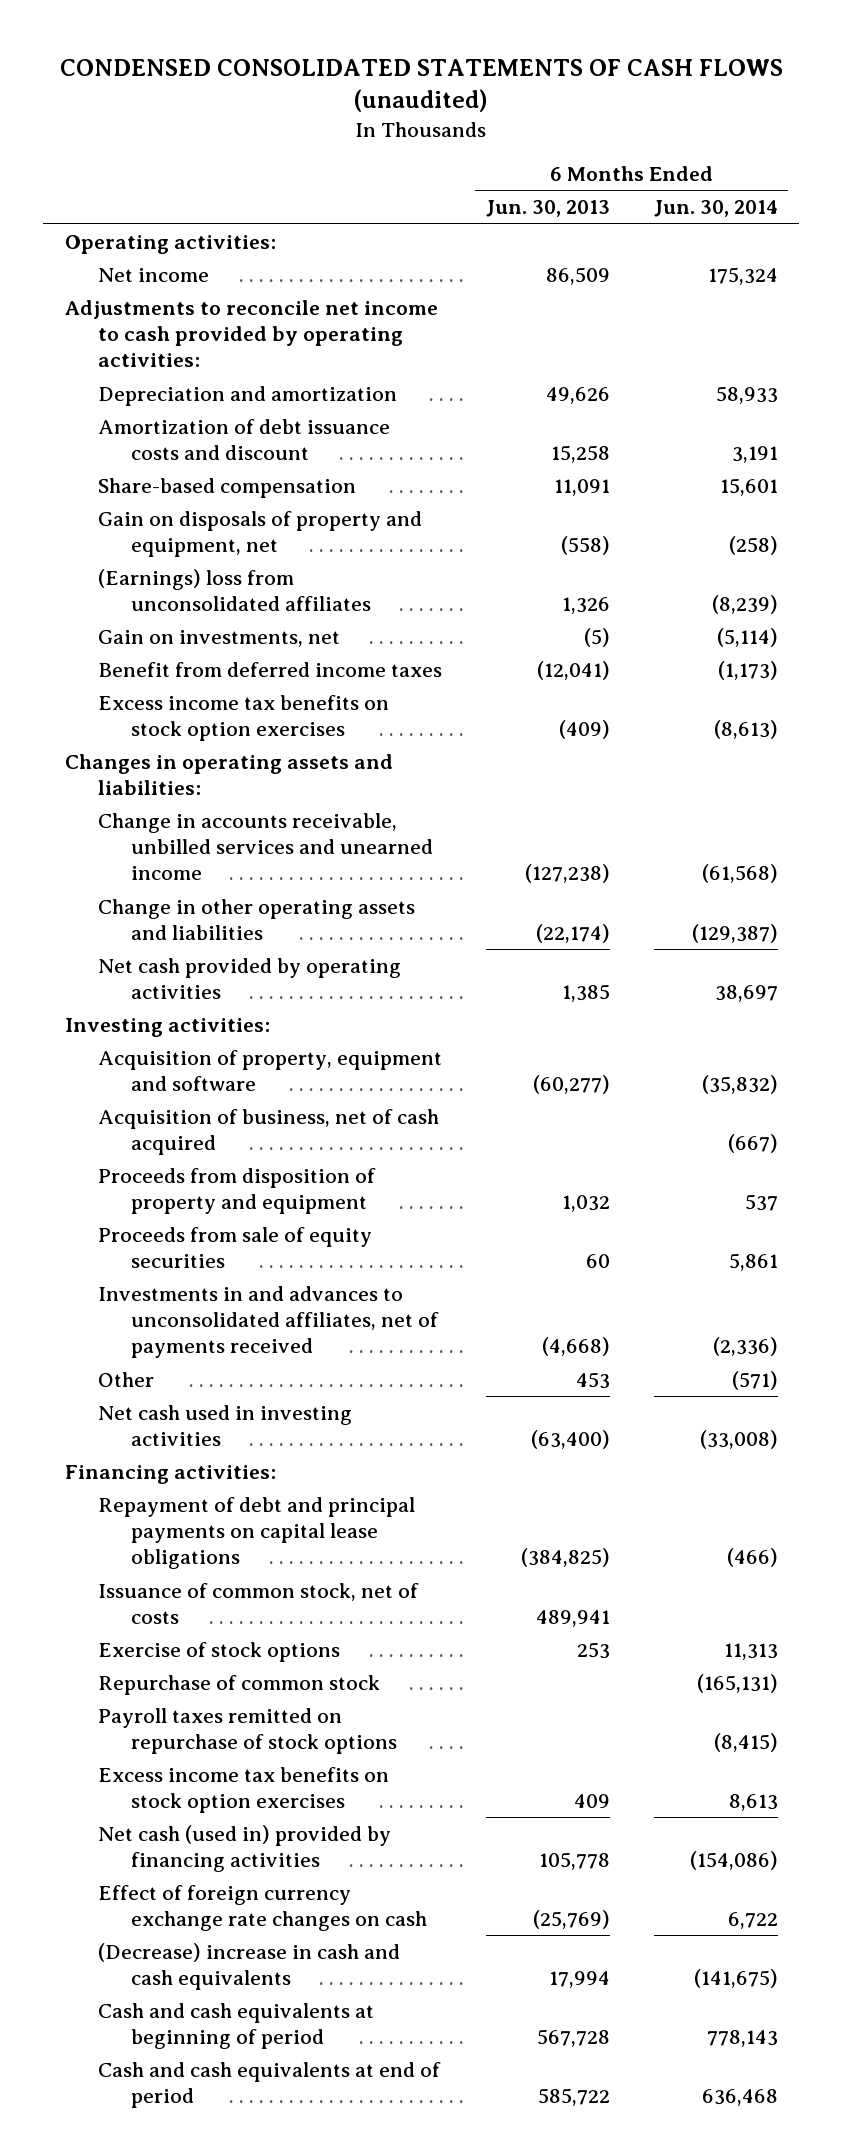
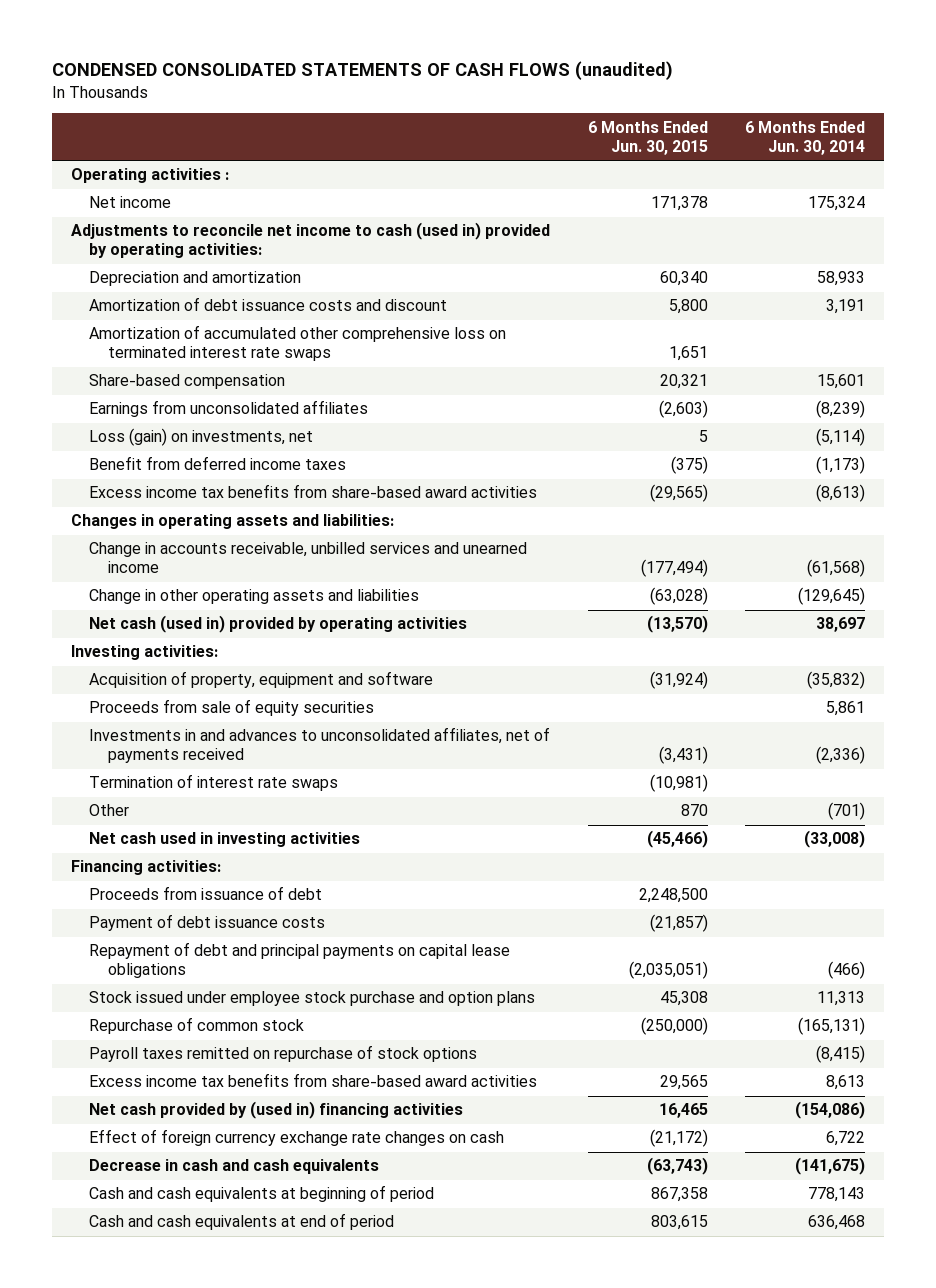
[485,200,610,218] Jun. 30, 2013 -> none
none -> [587,120,708,155] 6 Months Ended Jun. 30, 2015
[65,234,277,254] Operating activities: -> [70,168,229,184] Operating activities :
[65,299,439,368] Adjustments to reconcile net income to cash provided by operating activities: -> [70,222,550,259] Adjustments to reconcile net income to cash (used in) provided by operating activities:
none -> [89,325,507,362] Amortization of accumulated other comprehensive loss on terminated interest rate swaps
[98,510,423,557] Gain on disposals of property and equipment, net -> none
[98,568,371,611] (Earnings) loss from unconsolidated affiliates -> [89,400,369,418] Earnings from unconsolidated affiliates
[98,629,341,647] Gain on investments, net -> [89,428,314,447] Loss (gain) on investments, net
[98,694,390,741] Excess income tax benefits on stock option exercises -> [89,484,538,499] Excess income tax benefits from share-based award activities
[691,923,778,943] (129,387) -> [798,587,866,606] (129,645)
[98,957,402,999] Net cash provided by operating activities -> [89,615,468,634] Net cash (used in) provided by operating activities
[98,1108,440,1155] Acquisition of business, net of cash acquired -> none
[98,1167,377,1214] Proceeds from disposition of property and equipment -> none
none -> [89,774,339,792] Termination of interest rate swaps
[731,1370,778,1390] (571) -> [828,802,866,821] (701)
none -> [89,886,323,901] Proceeds from issuance of debt
none -> [89,914,326,932] Payment of debt issuance costs
[98,1582,420,1624] Issuance of common stock, net of costs -> none
[98,1641,341,1662] Exercise of stock options -> [89,991,536,1007] Stock issued under employee stock purchase and option plans
[98,1766,390,1813] Excess income tax benefits on stock option exercises -> [89,1073,538,1088] Excess income tax benefits from share-based award activities
[98,1824,392,1872] Net cash (used in) provided by financing activities -> [89,1101,464,1120] Net cash provided by (used in) financing activities
[98,1942,401,1990] (Decrease) increase in cash and cash equivalents -> [89,1159,380,1175] Decrease in cash and cash equivalents

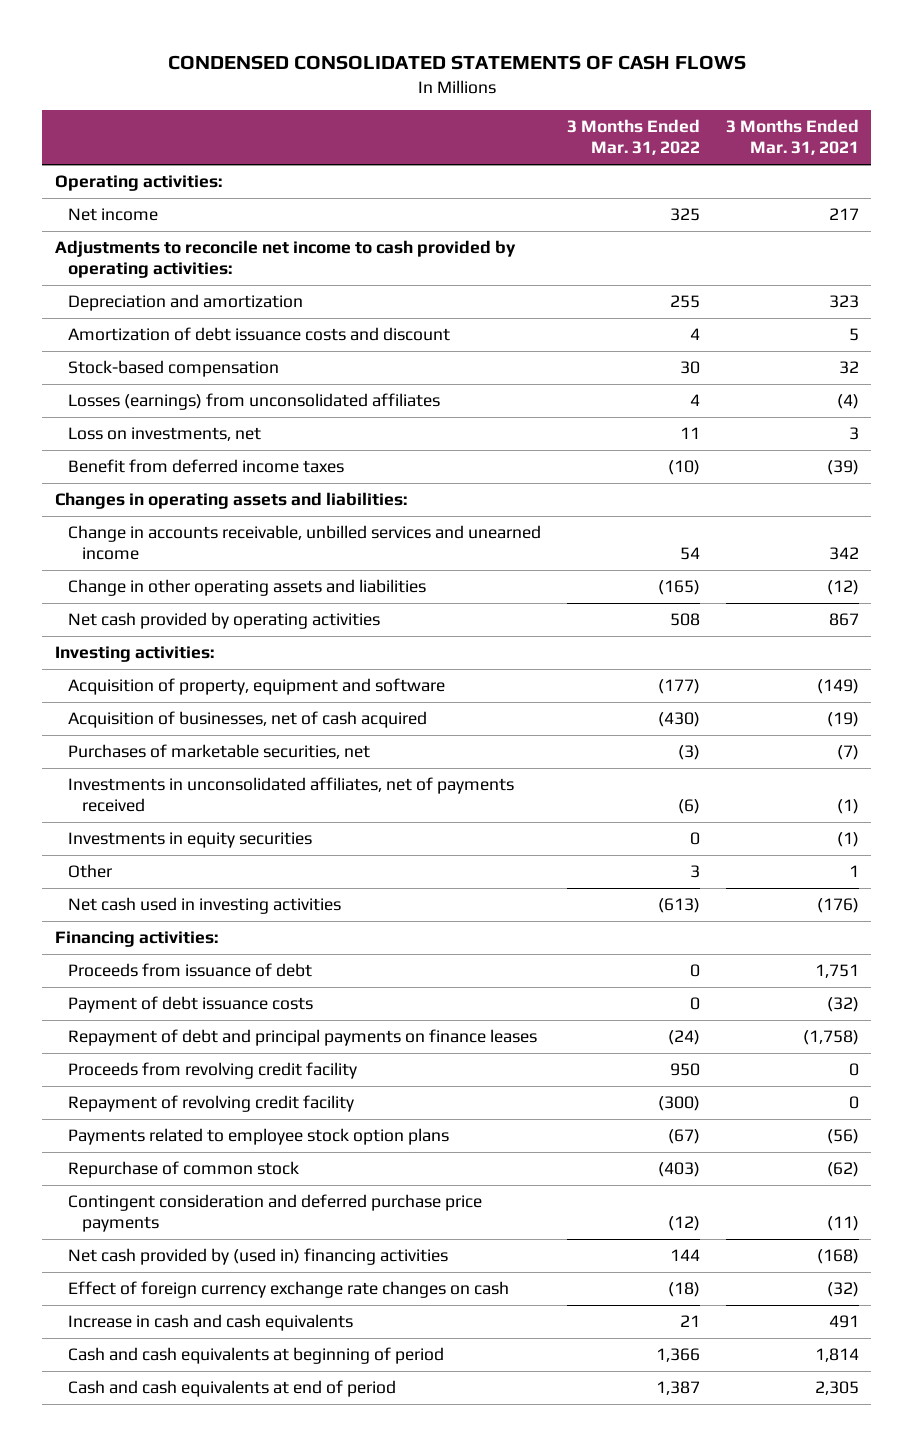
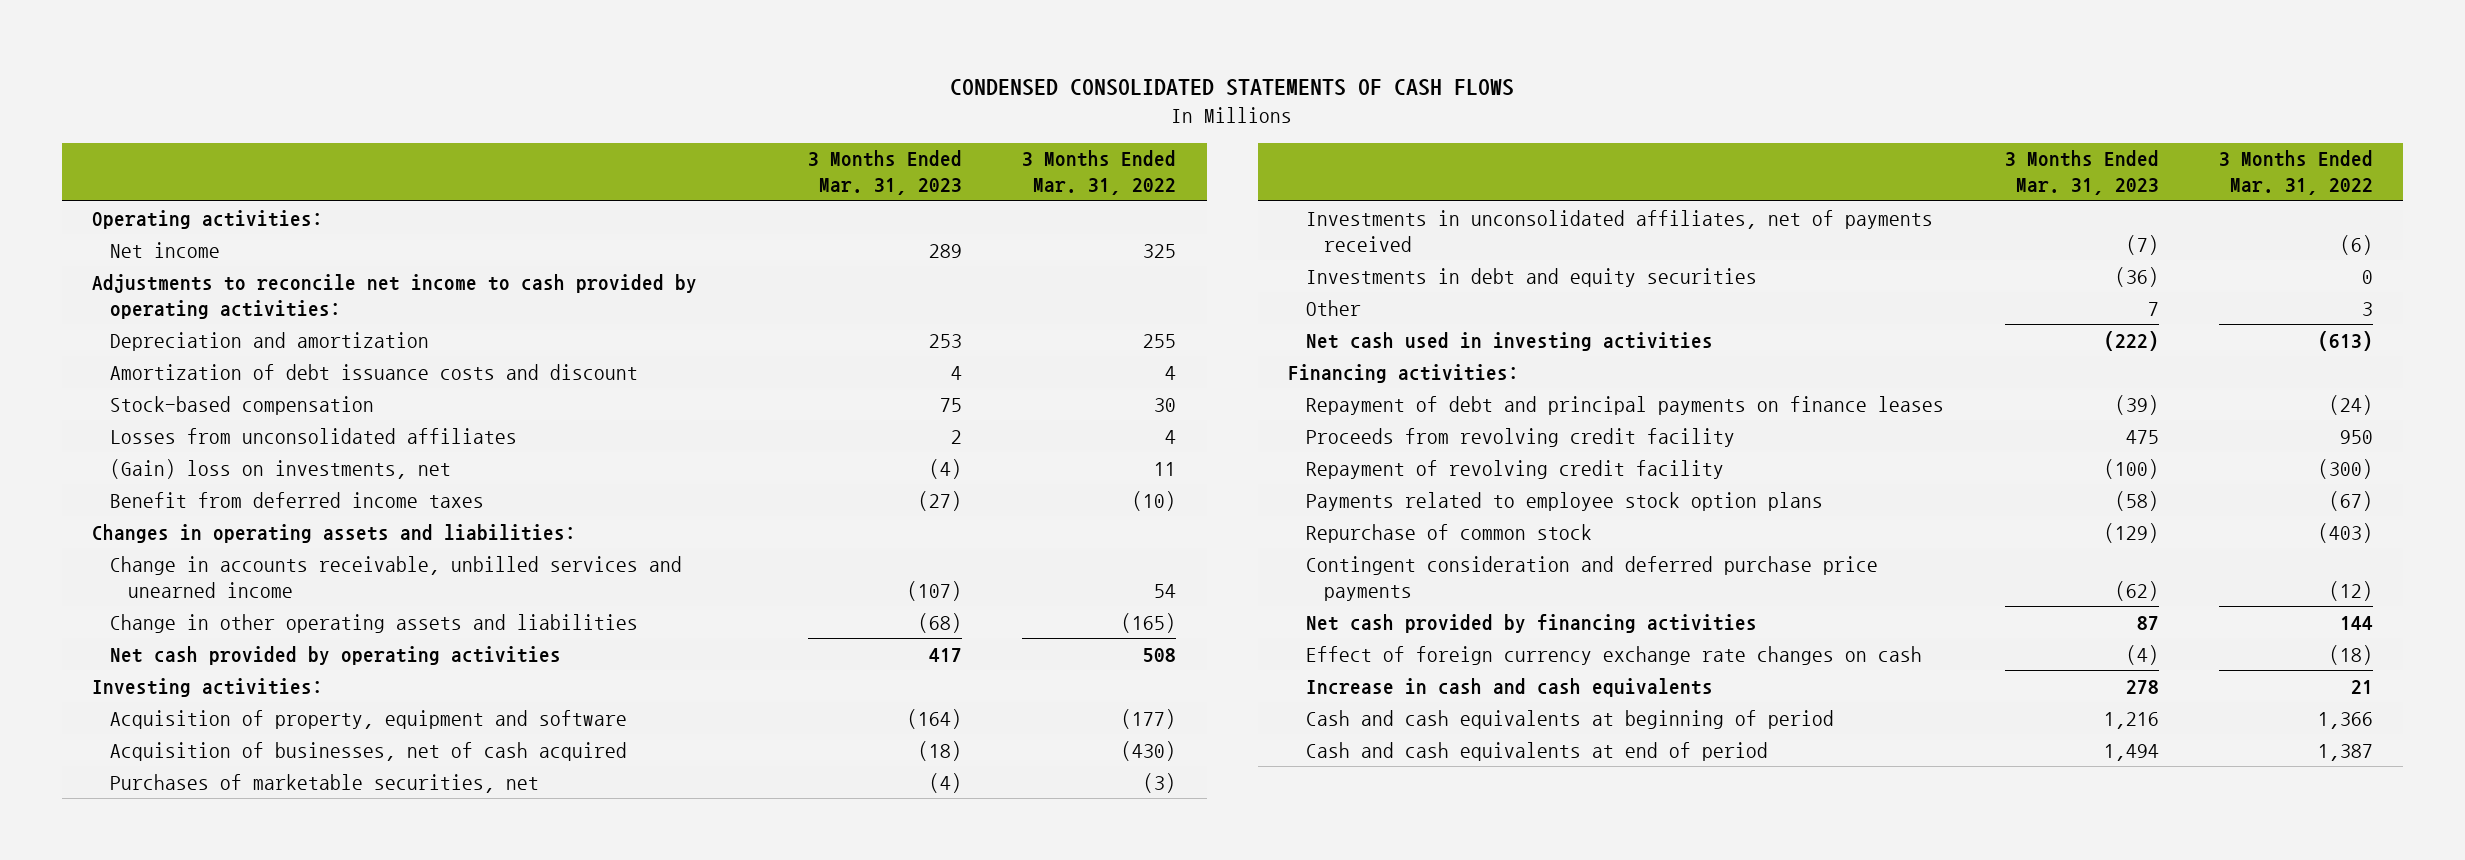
[725,119,859,156] 3 Months Ended Mar. 31, 2021 -> none
none -> [808,150,963,196] 3 Months Ended Mar. 31, 2023
[68,393,441,411] Losses (earnings) from unconsolidated affiliates -> [110,427,518,444] Losses from unconsolidated affiliates
[68,427,262,442] Loss on investments, net -> [110,458,452,479] (Gain) loss on investments, net
[68,832,313,849] Investments in equity securities -> [1306,267,1758,287] Investments in debt and equity securities
[68,963,313,978] Proceeds from issuance of debt -> none
[68,996,314,1014] Payment of debt issuance costs -> none
[68,1248,449,1266] Net cash provided by (used in) financing activities -> [1306,613,1758,633] Net cash provided by financing activities

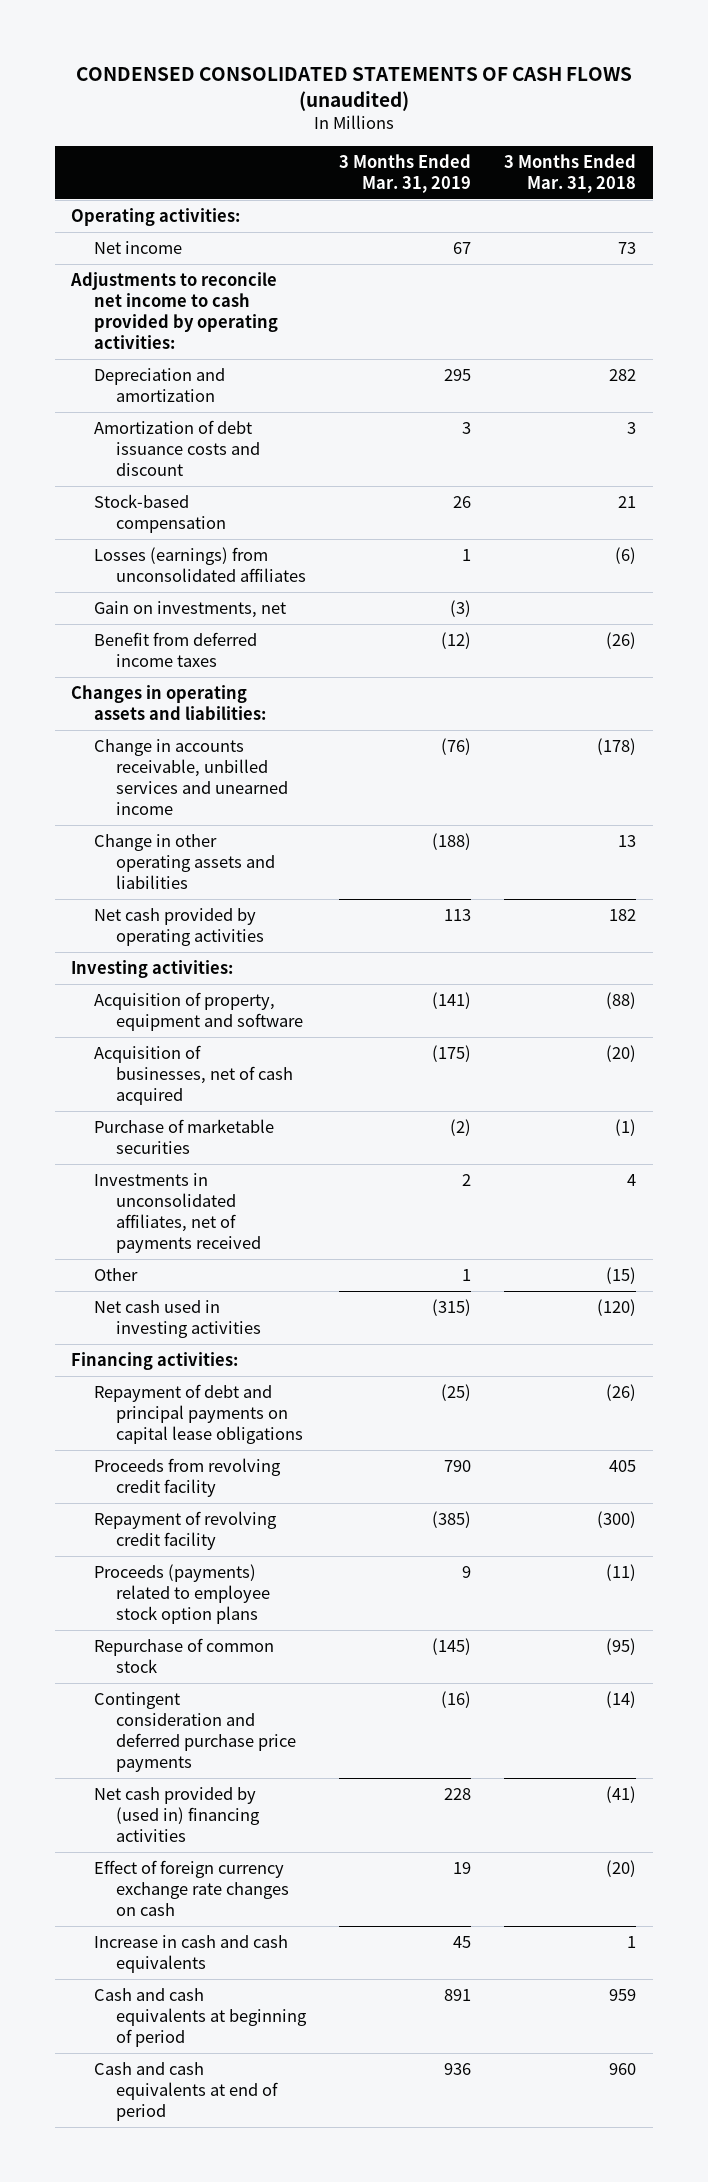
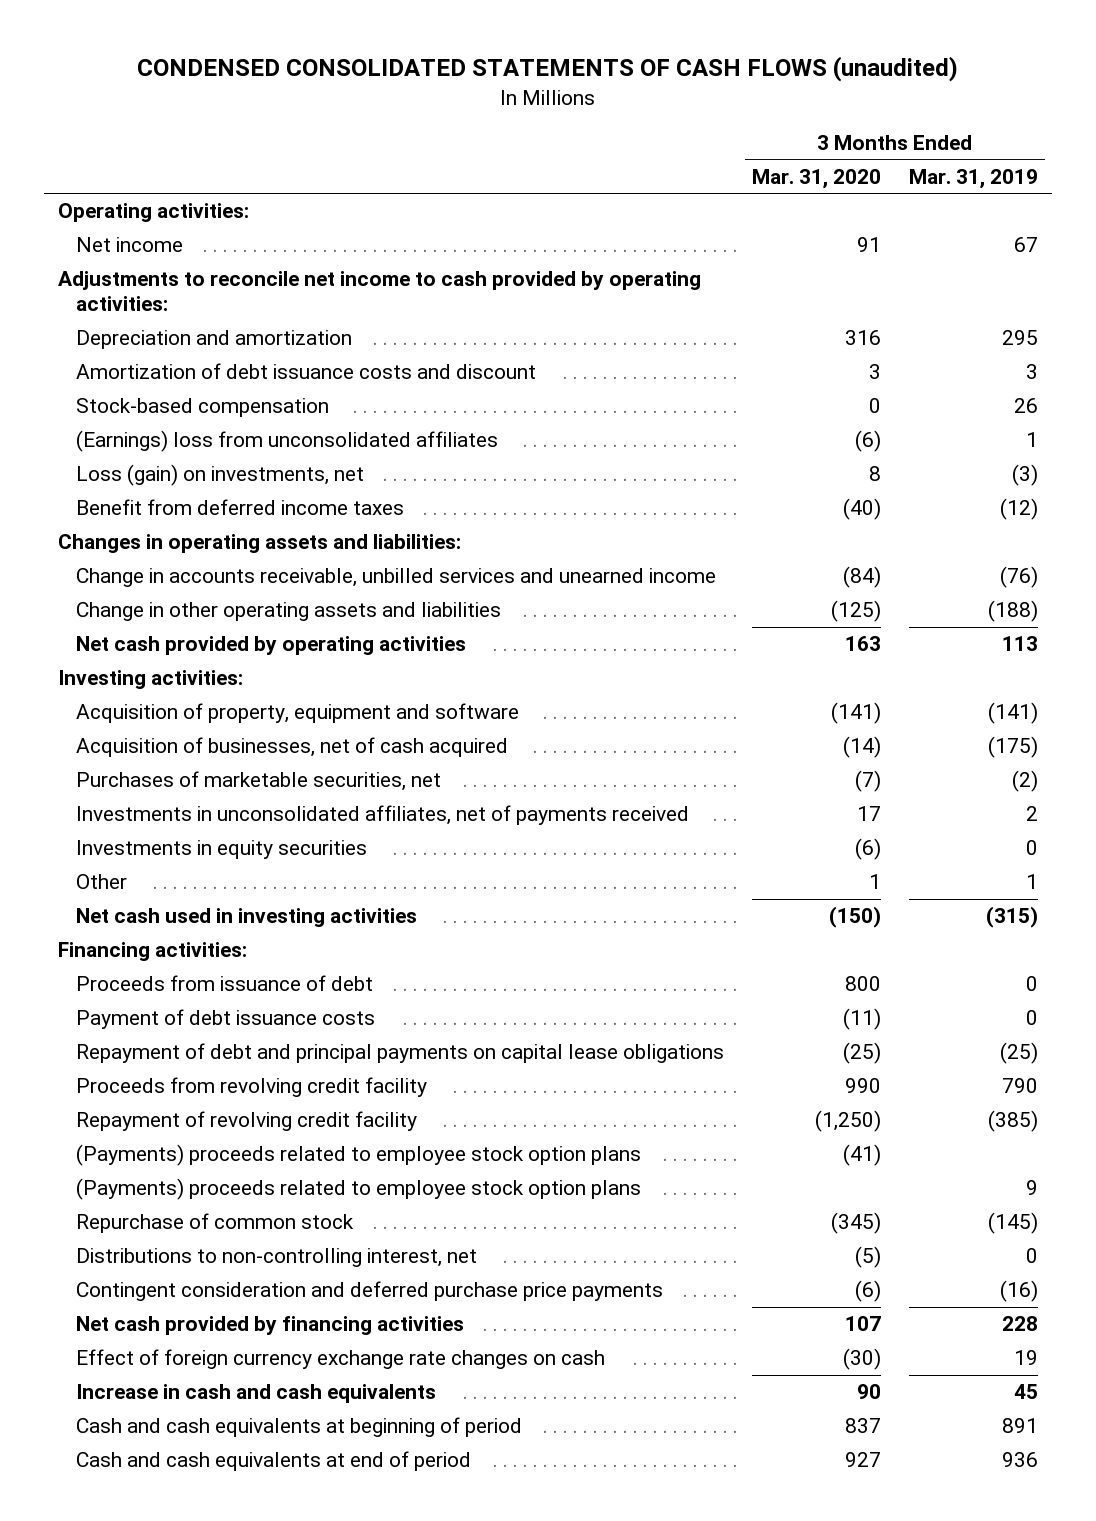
[504,154,637,193] 3 Months Ended Mar. 31, 2018 -> none
none -> [752,168,882,189] Mar. 31, 2020
[93,547,307,583] Losses (earnings) from unconsolidated affiliates -> [76,430,499,453] (Earnings) loss from unconsolidated affiliates
[93,601,286,619] Gain on investments, net -> [76,464,365,487] Loss (gain) on investments, net
[93,1119,274,1155] Purchase of marketable securities -> [76,771,442,792] Purchases of marketable securities, net
none -> [76,840,368,860] Investments in equity securities
none -> [76,975,374,992] Proceeds from issuance of debt
none -> [76,1009,376,1030] Payment of debt issuance costs
none -> [76,1144,642,1167] (Payments) proceeds related to employee stock option plans
[93,1564,271,1624] Proceeds (payments) related to employee stock option plans -> [76,1178,642,1201] (Payments) proceeds related to employee stock option plans
none -> [76,1248,478,1268] Distributions to non-controlling interest, net
[93,1787,261,1842] Net cash provided by (used in) financing activities -> [76,1316,465,1336] Net cash provided by financing activities

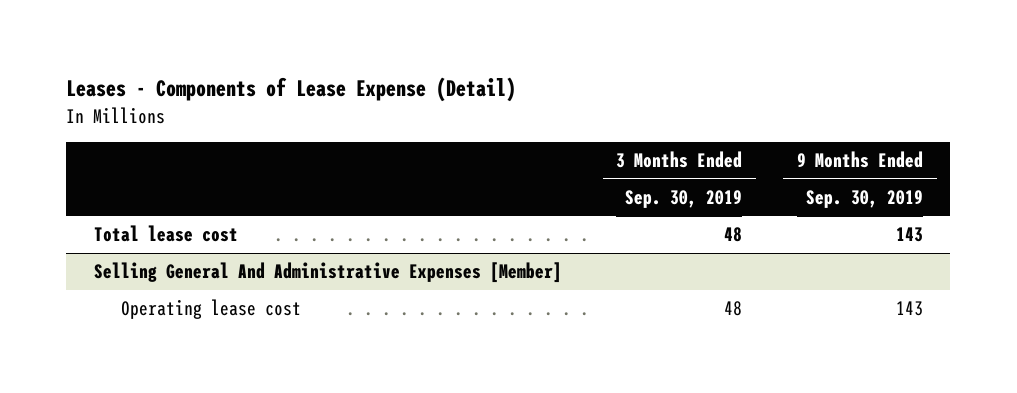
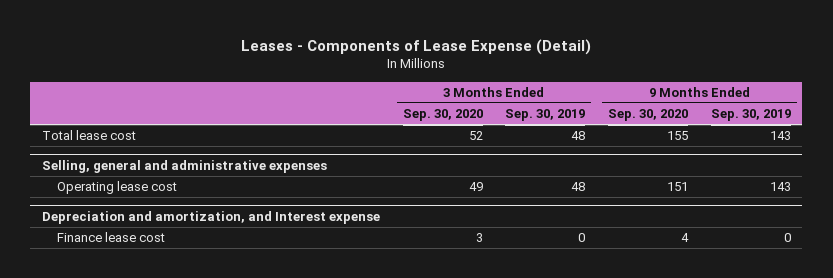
none -> [402,109,483,122] Sep. 30, 2020
none -> [608,109,689,122] Sep. 30, 2020
[93,262,562,284] Selling General And Administrative Expenses [Member] -> [41,159,327,173] Selling, general and administrative expenses
none -> [41,210,380,224] Depreciation and amortization, and Interest expense
none -> [57,232,166,243] Finance lease cost

